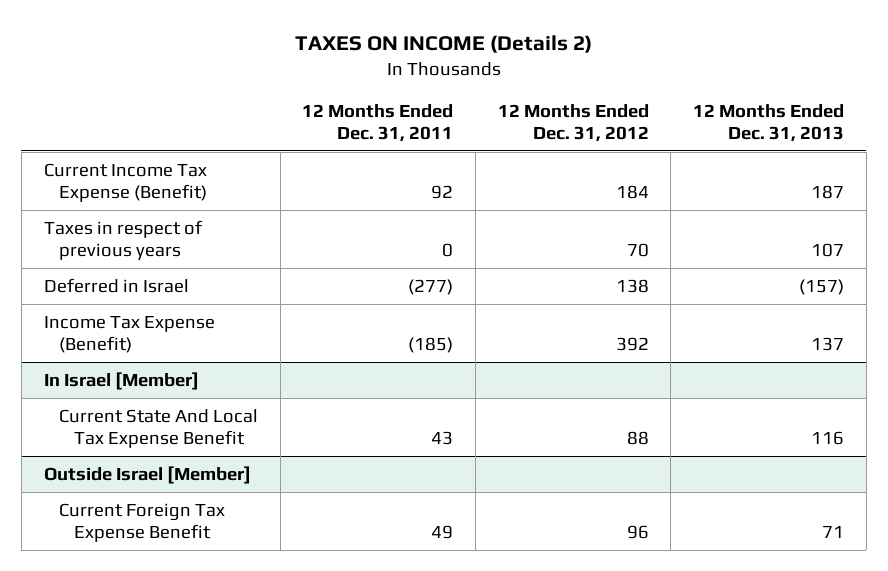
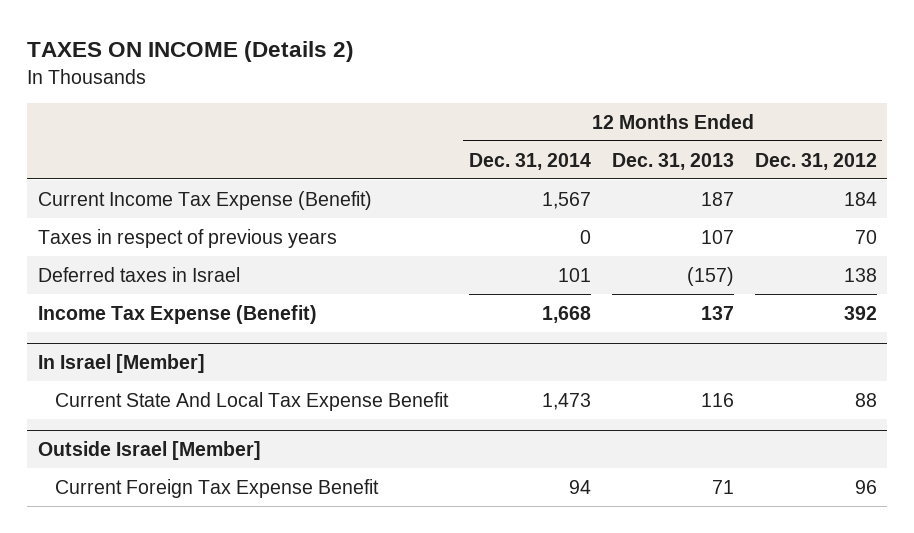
[302,103,454,142] 12 Months Ended Dec. 31, 2011 -> none
none -> [468,152,591,170] Dec. 31, 2014
[43,277,189,293] Deferred in Israel -> [37,266,240,282] Deferred taxes in Israel

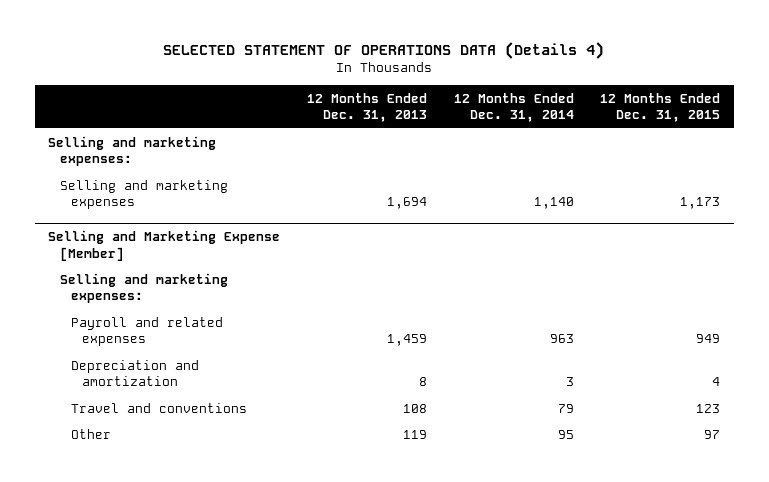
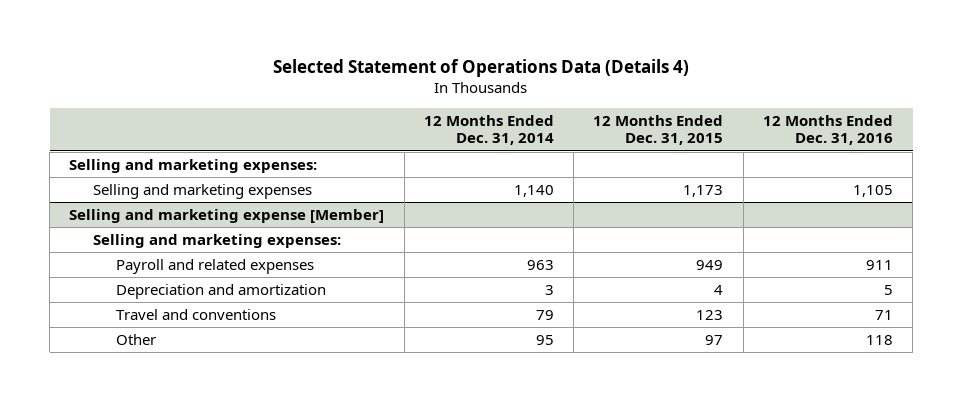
[163,41,605,59] SELECTED STATEMENT OF OPERATIONS DATA (Details 4) -> [273,58,690,77] Selected Statement of Operations Data (Details 4)
[307,92,428,123] 12 Months Ended Dec. 31, 2013 -> none
none -> [762,114,893,146] 12 Months Ended Dec. 31, 2016
[48,229,281,261] Selling and Marketing Expense [Member] -> [69,208,385,223] Selling and marketing expense [Member]

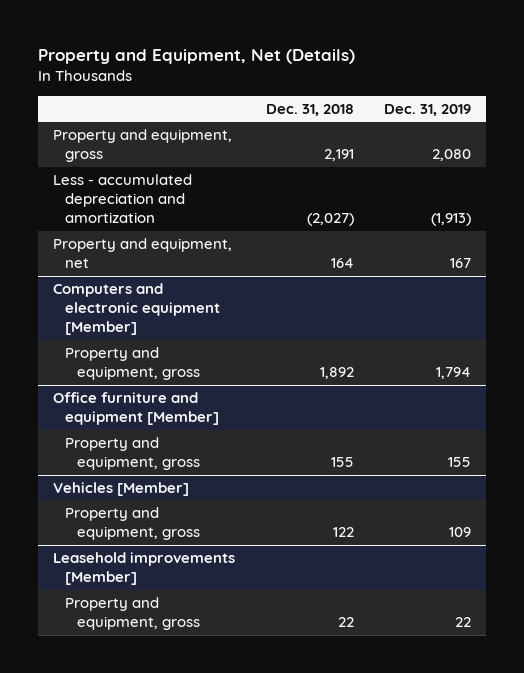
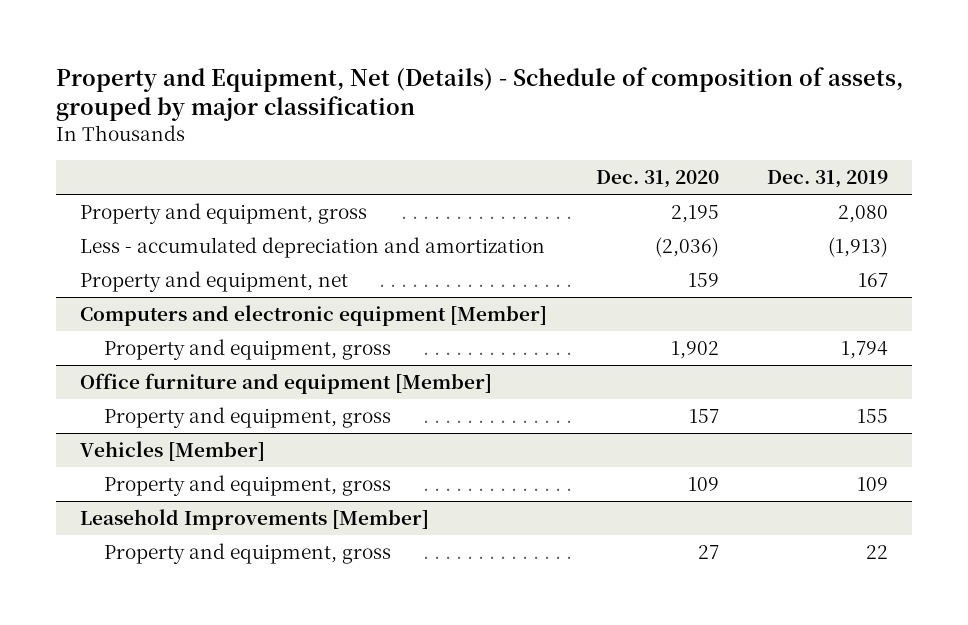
[38,49,356,65] Property and Equipment, Net (Details) -> [56,66,904,122] Property and Equipment, Net (Details) - Schedule of composition of assets, grouped by major classification
[265,103,354,116] Dec. 31, 2018 -> none
none -> [595,170,719,189] Dec. 31, 2020
[53,551,236,586] Leasehold improvements [Member] -> [80,509,430,531] Leasehold Improvements [Member]

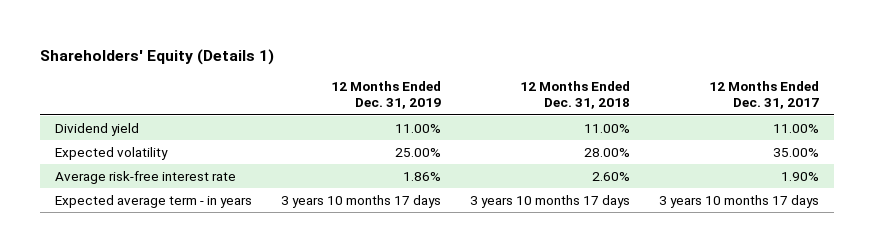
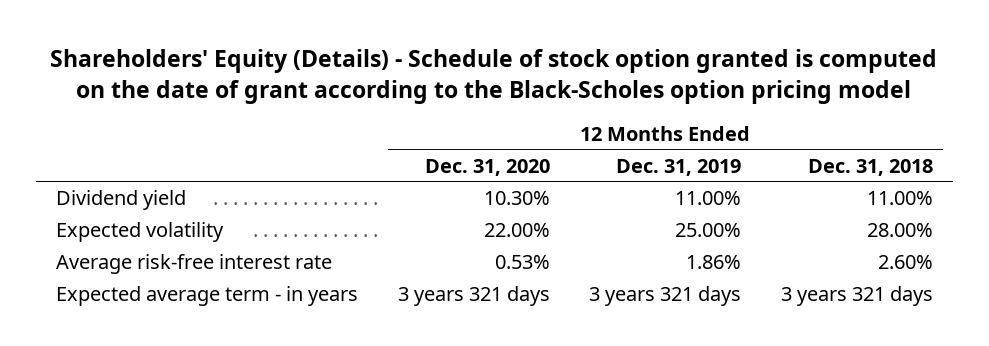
[40,48,275,65] Shareholders' Equity (Details 1) -> [50,48,938,105] Shareholders' Equity (Details) - Schedule of stock option granted is computed on the date of grant according to the Black-Scholes option pricing model
[708,80,819,110] 12 Months Ended Dec. 31, 2017 -> none
none -> [424,158,550,176] Dec. 31, 2020
[280,194,441,208] 3 years 10 months 17 days -> [589,286,742,307] 3 years 321 days
[469,194,630,208] 3 years 10 months 17 days -> [781,286,934,307] 3 years 321 days

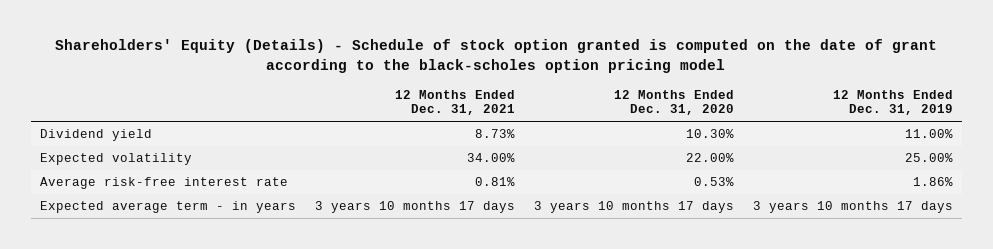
[50,48,938,105] Shareholders' Equity (Details) - Schedule of stock option granted is computed on the date of grant according to the Black-Scholes option pricing model -> [55,39,938,73] Shareholders' Equity (Details) - Schedule of stock option granted is computed on the date of grant according to the black-scholes option pricing model
[808,158,934,176] Dec. 31, 2018 -> none
none -> [394,89,515,116] 12 Months Ended Dec. 31, 2021
[397,286,550,307] 3 years 321 days -> [533,201,734,214] 3 years 10 months 17 days
[589,286,742,307] 3 years 321 days -> [752,201,953,214] 3 years 10 months 17 days

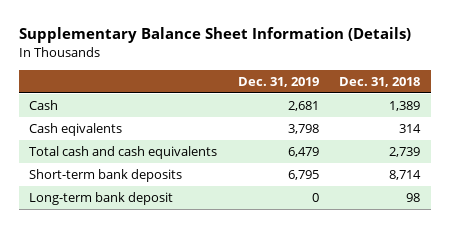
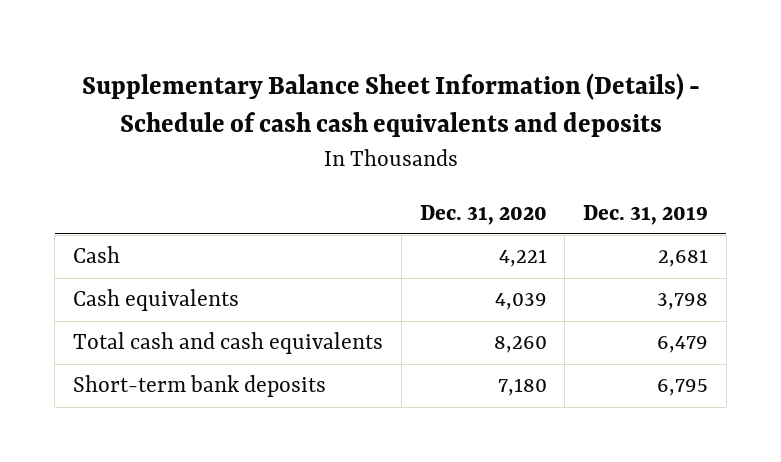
[19,27,412,44] Supplementary Balance Sheet Information (Details) -> [81,72,700,138] Supplementary Balance Sheet Information (Details) - Schedule of cash cash equivalents and deposits
[339,76,421,87] Dec. 31, 2018 -> none
none -> [419,204,547,225] Dec. 31, 2020
[29,123,123,137] Cash eqivalents -> [73,289,240,312] Cash equivalents
[29,192,174,206] Long-term bank deposit -> none

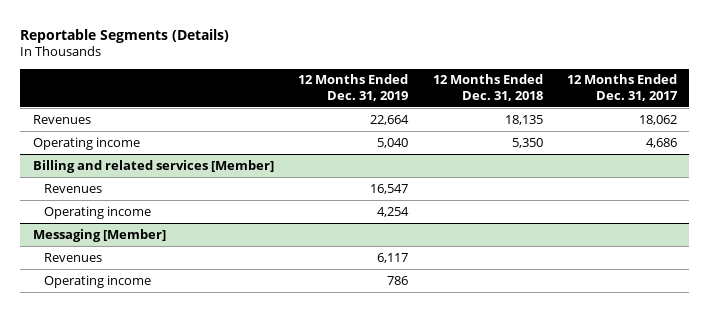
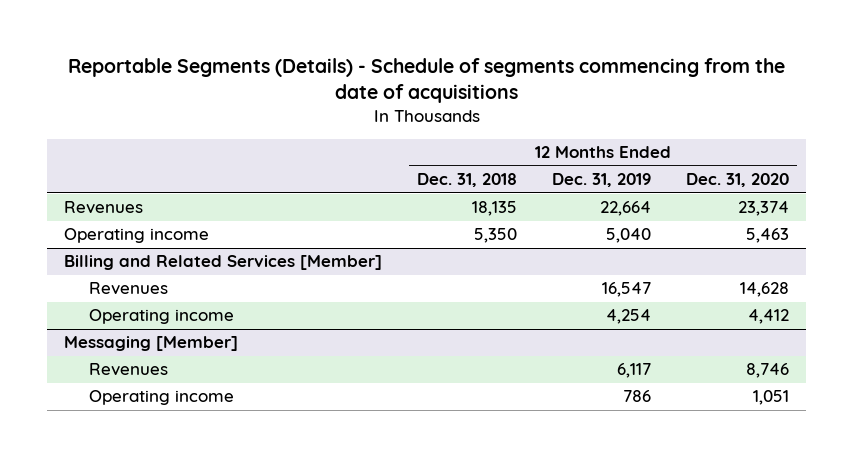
[20,28,230,43] Reportable Segments (Details) -> [67,58,785,104] Reportable Segments (Details) - Schedule of segments commencing from the date of acquisitions
[566,74,678,101] 12 Months Ended Dec. 31, 2017 -> none
none -> [685,173,789,188] Dec. 31, 2020
[32,159,274,173] Billing and related services [Member] -> [64,255,383,271] Billing and Related Services [Member]

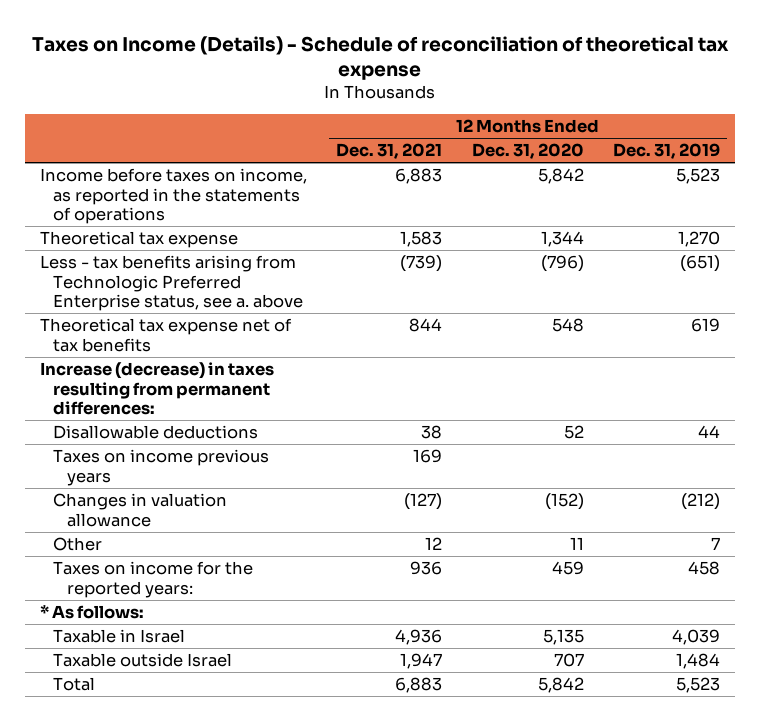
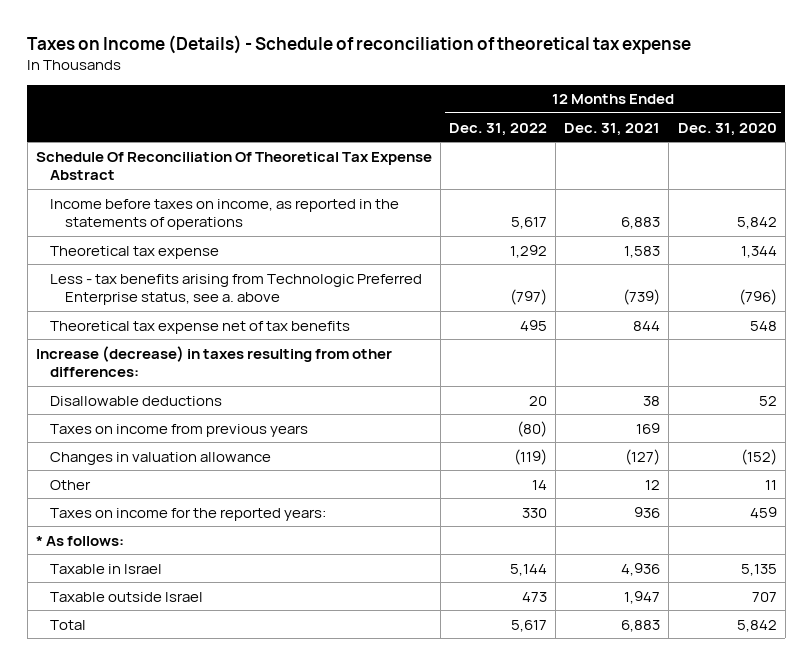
[613,143,721,160] Dec. 31, 2019 -> none
none -> [448,122,547,136] Dec. 31, 2022
none -> [35,151,432,180] Schedule Of Reconciliation Of Theoretical Tax Expense Abstract
[39,361,274,416] Increase (decrease) in taxes resulting from permanent differences: -> [35,345,392,377] Increase (decrease) in taxes resulting from other differences:
[53,448,270,486] Taxes on income previous years -> [50,423,309,437] Taxes on income from previous years

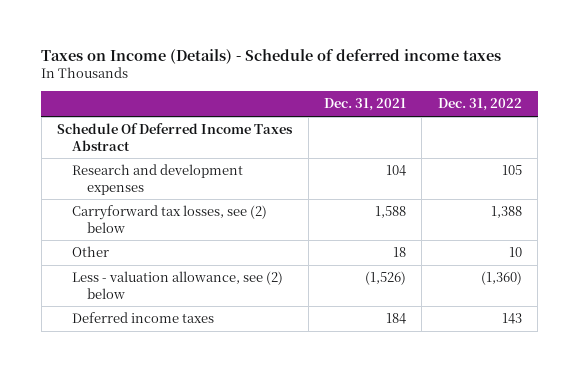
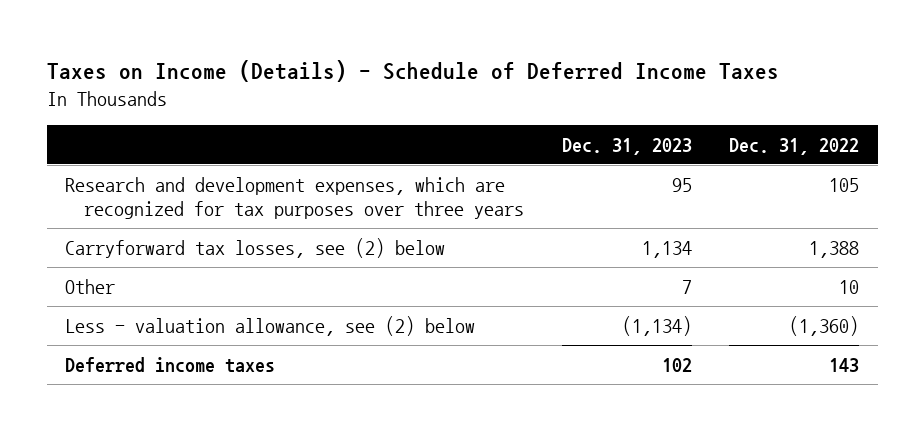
[41,49,502,65] Taxes on Income (Details) - Schedule of deferred income taxes -> [46,59,779,82] Taxes on Income (Details) - Schedule of Deferred Income Taxes
[323,98,406,112] Dec. 31, 2021 -> none
none -> [561,137,692,155] Dec. 31, 2023
[57,123,294,151] Schedule Of Deferred Income Taxes Abstract -> none
[72,164,244,195] Research and development expenses -> [65,176,525,220] Research and development expenses, which are recognized for tax purposes over three years

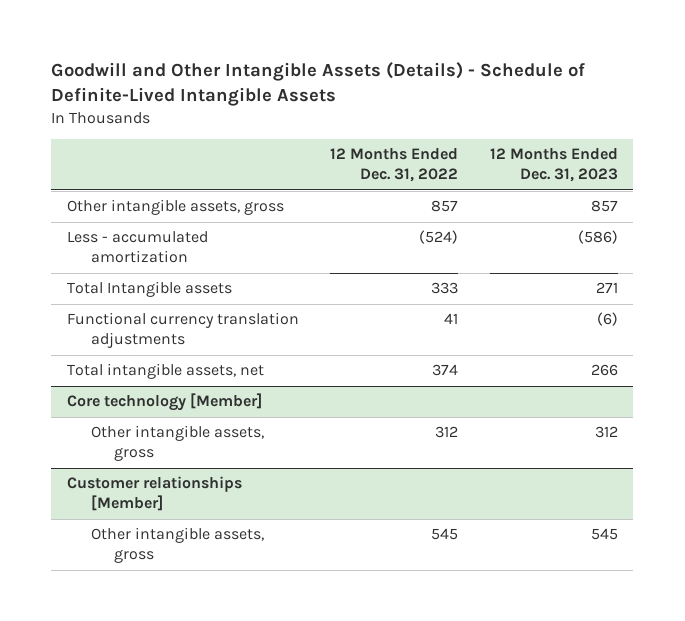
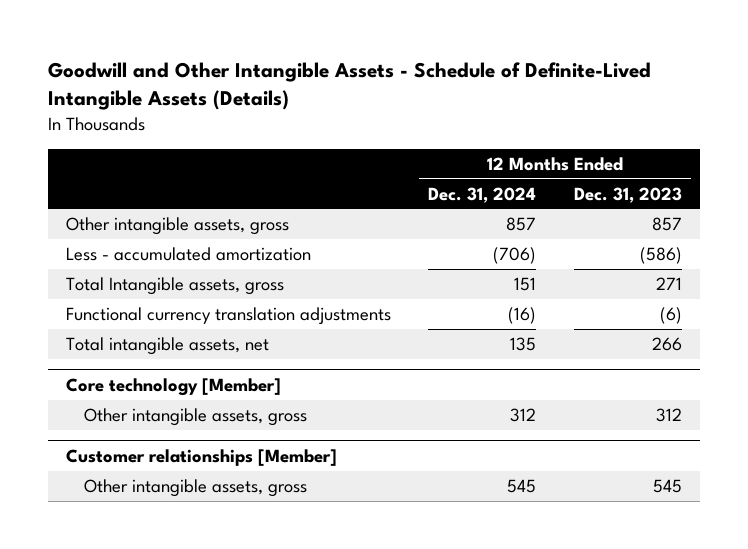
[51,62,586,107] Goodwill and Other Intangible Assets (Details) - Schedule of Definite-Lived Intangible Assets -> [47,61,651,111] Goodwill and Other Intangible Assets - Schedule of Definite-Lived Intangible Assets (Details)
[330,148,459,183] 12 Months Ended Dec. 31, 2022 -> none
none -> [428,186,537,203] Dec. 31, 2024
[67,281,233,298] Total Intangible assets -> [66,277,285,296] Total Intangible assets, gross

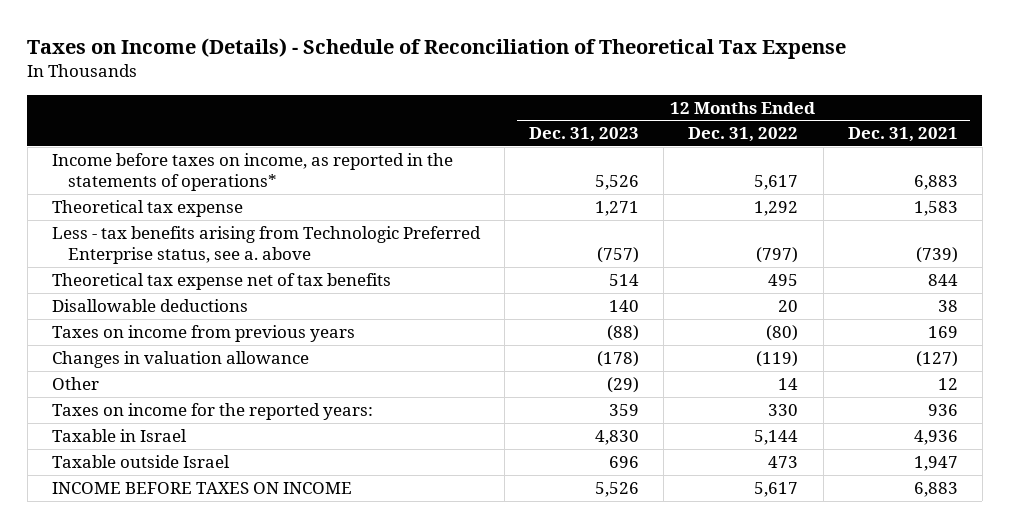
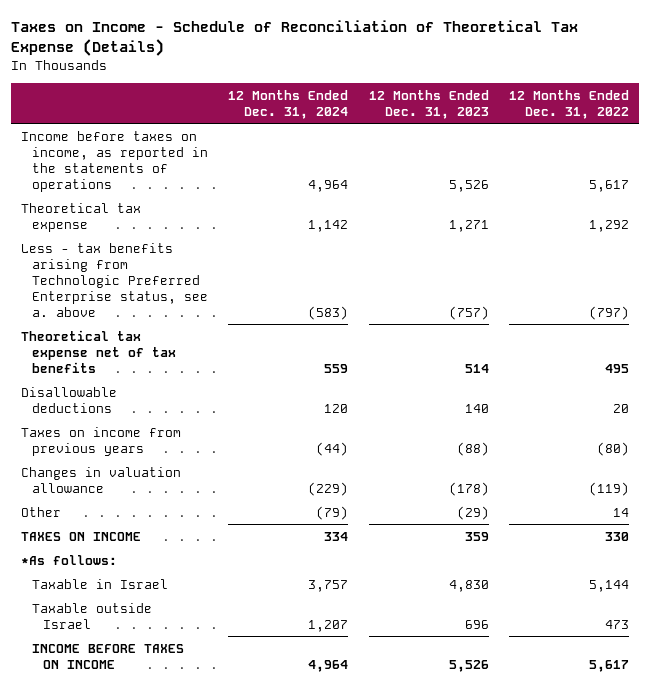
[27,38,847,60] Taxes on Income (Details) - Schedule of Reconciliation of Theoretical Tax Expense -> [11,19,579,57] Taxes on Income - Schedule of Reconciliation of Theoretical Tax Expense (Details)
[847,127,958,143] Dec. 31, 2021 -> none
none -> [228,89,349,119] 12 Months Ended Dec. 31, 2024
[52,152,454,192] Income before taxes on income, as reported in the statements of operations* -> [21,130,209,192] Income before taxes on income, as reported in the statements of operations
[52,402,374,420] Taxes on income for the reported years: -> [21,531,142,541] TAXES ON INCOME
none -> [21,554,118,565] *As follows:

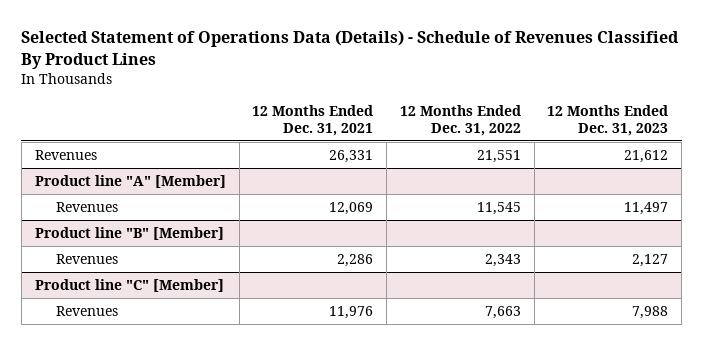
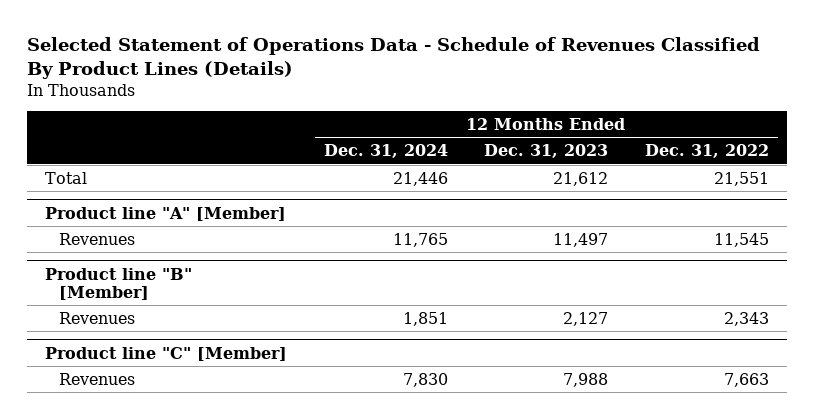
[21,30,680,70] Selected Statement of Operations Data (Details) - Schedule of Revenues Classified By Product Lines -> [27,37,761,79] Selected Statement of Operations Data - Schedule of Revenues Classified By Product Lines (Details)
[252,105,374,136] 12 Months Ended Dec. 31, 2021 -> none
none -> [323,144,448,159] Dec. 31, 2024
[34,150,97,161] Revenues -> [45,171,88,184] Total

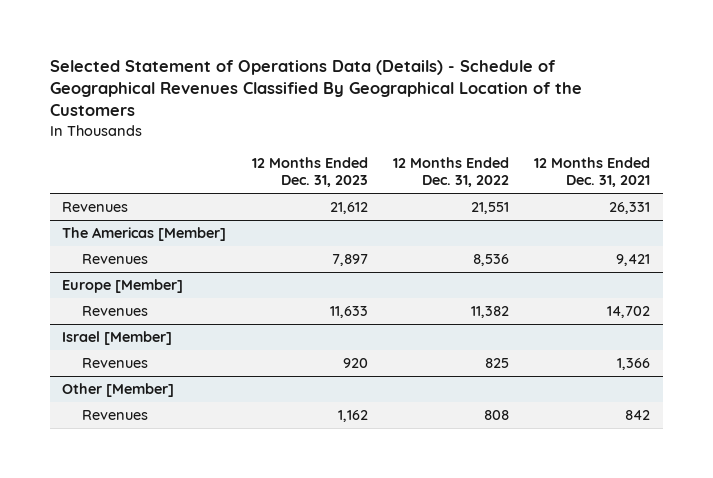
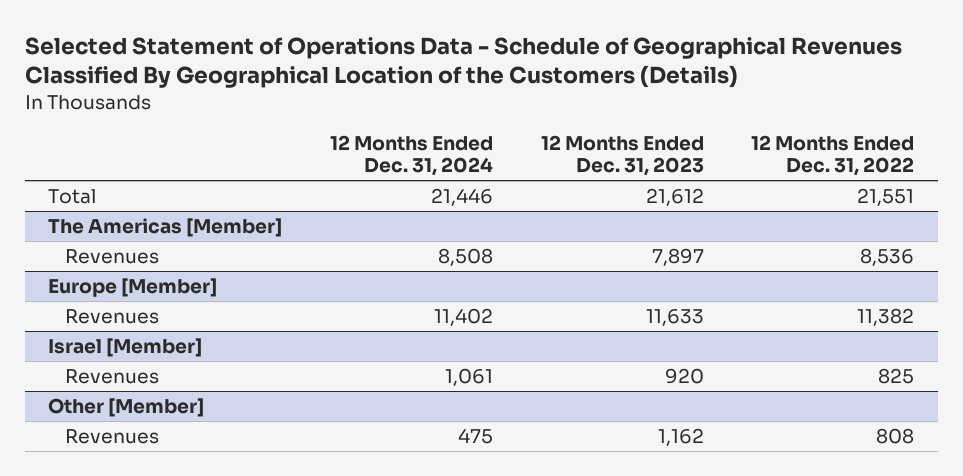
[49,60,582,117] Selected Statement of Operations Data (Details) - Schedule of Geographical Revenues Classified By Geographical Location of the Customers -> [24,37,902,89] Selected Statement of Operations Data - Schedule of Geographical Revenues Classified By Geographical Location of the Customers (Details)
[534,157,651,188] 12 Months Ended Dec. 31, 2021 -> none
none -> [330,135,494,177] 12 Months Ended Dec. 31, 2024
[62,201,129,212] Revenues -> [48,189,97,205] Total

